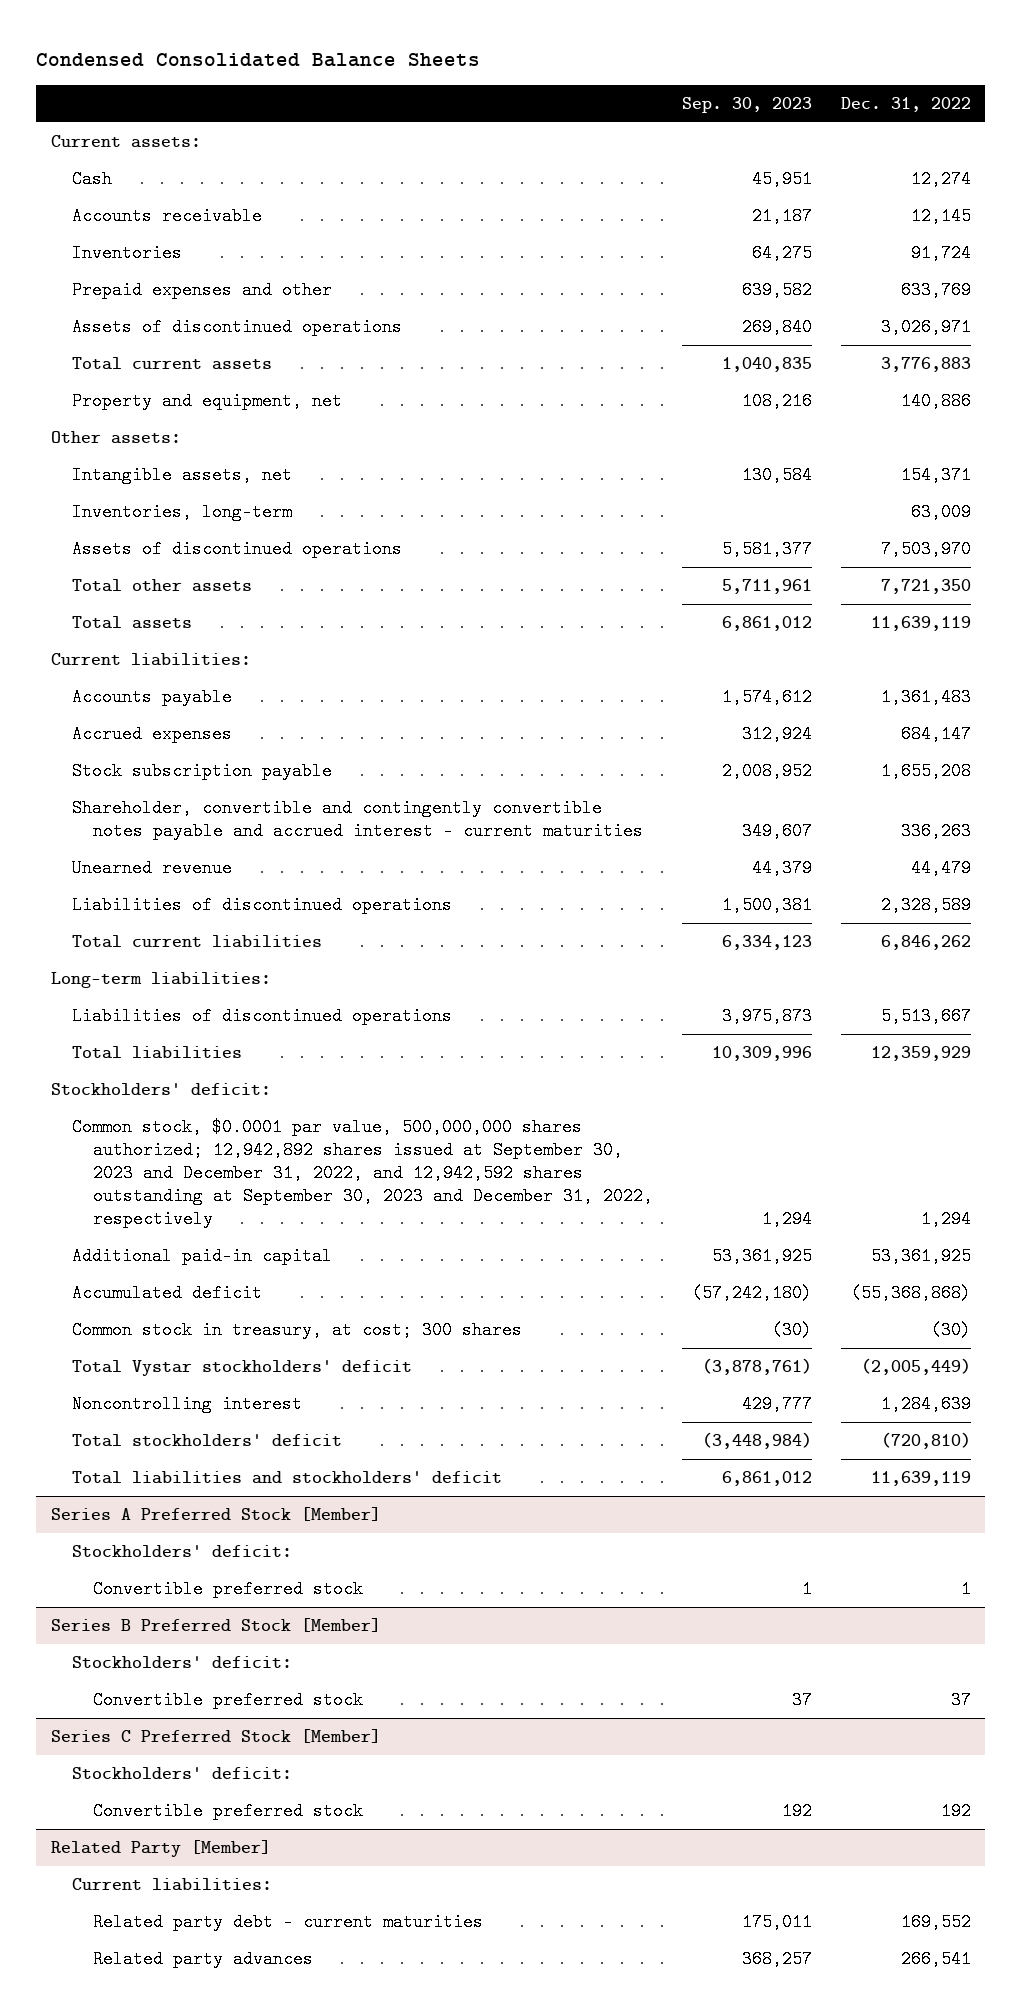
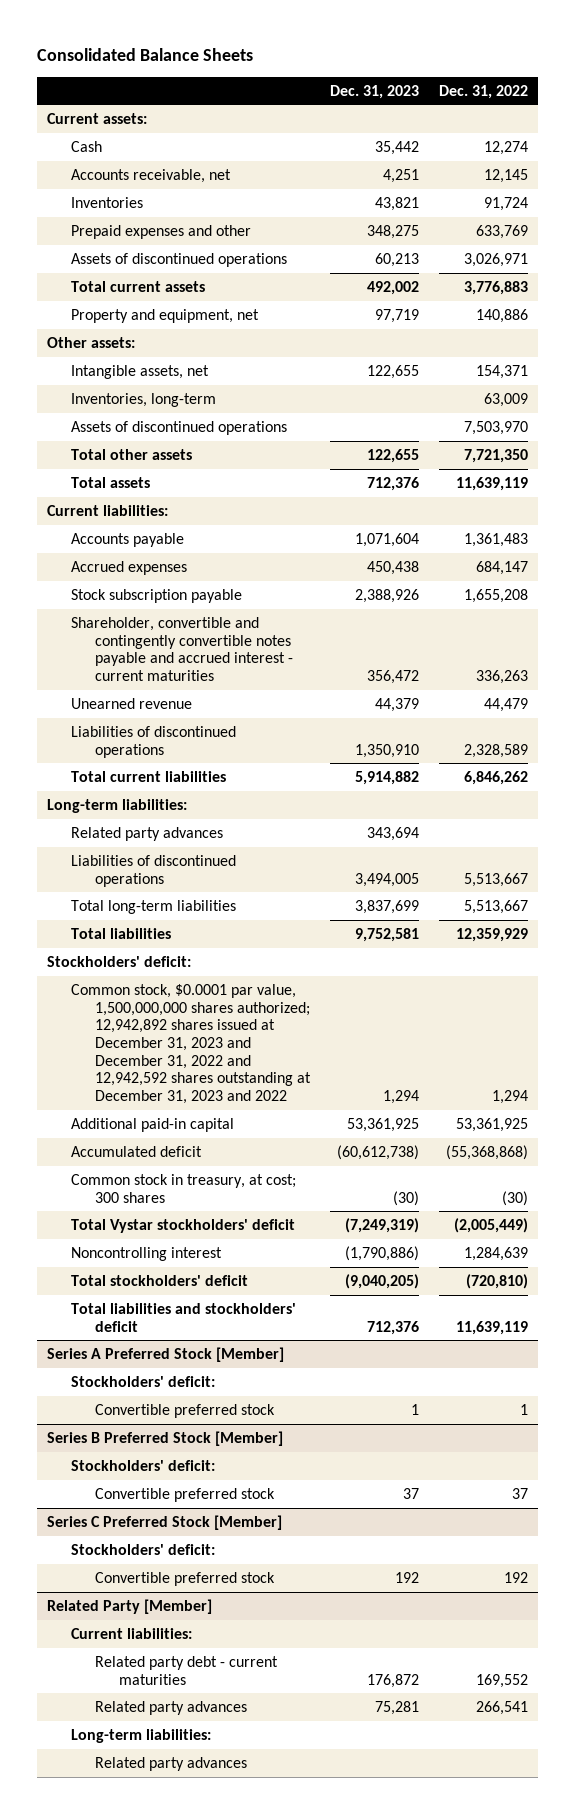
[35,52,480,67] Condensed Consolidated Balance Sheets -> [37,48,254,62] Consolidated Balance Sheets
[681,97,812,114] Sep. 30, 2023 -> none
none -> [330,84,420,99] Dec. 31, 2023
[71,207,262,226] Accounts receivable -> [71,168,232,183] Accounts receivable, net
none -> [71,826,224,841] Related party advances
none -> [71,899,237,914] Total long-term liabilities
[71,1118,653,1229] Common stock, $0.0001 par value, 500,000,000 shares authorized; 12,942,892 shares issued at September 30, 2023 and December 31, 2022, and 12,942,592 shares outstanding at September 30, 2023 and December 31, 2022, respectively -> [71,983,312,1105] Common stock, $0.0001 par value, 1,500,000,000 shares authorized; 12,942,892 shares issued at December 31, 2023 and December 31, 2022 and 12,942,592 shares outstanding at December 31, 2023 and 2022
none -> [71,1728,212,1743] Long-term liabilities:
none -> [95,1756,248,1771] Related party advances

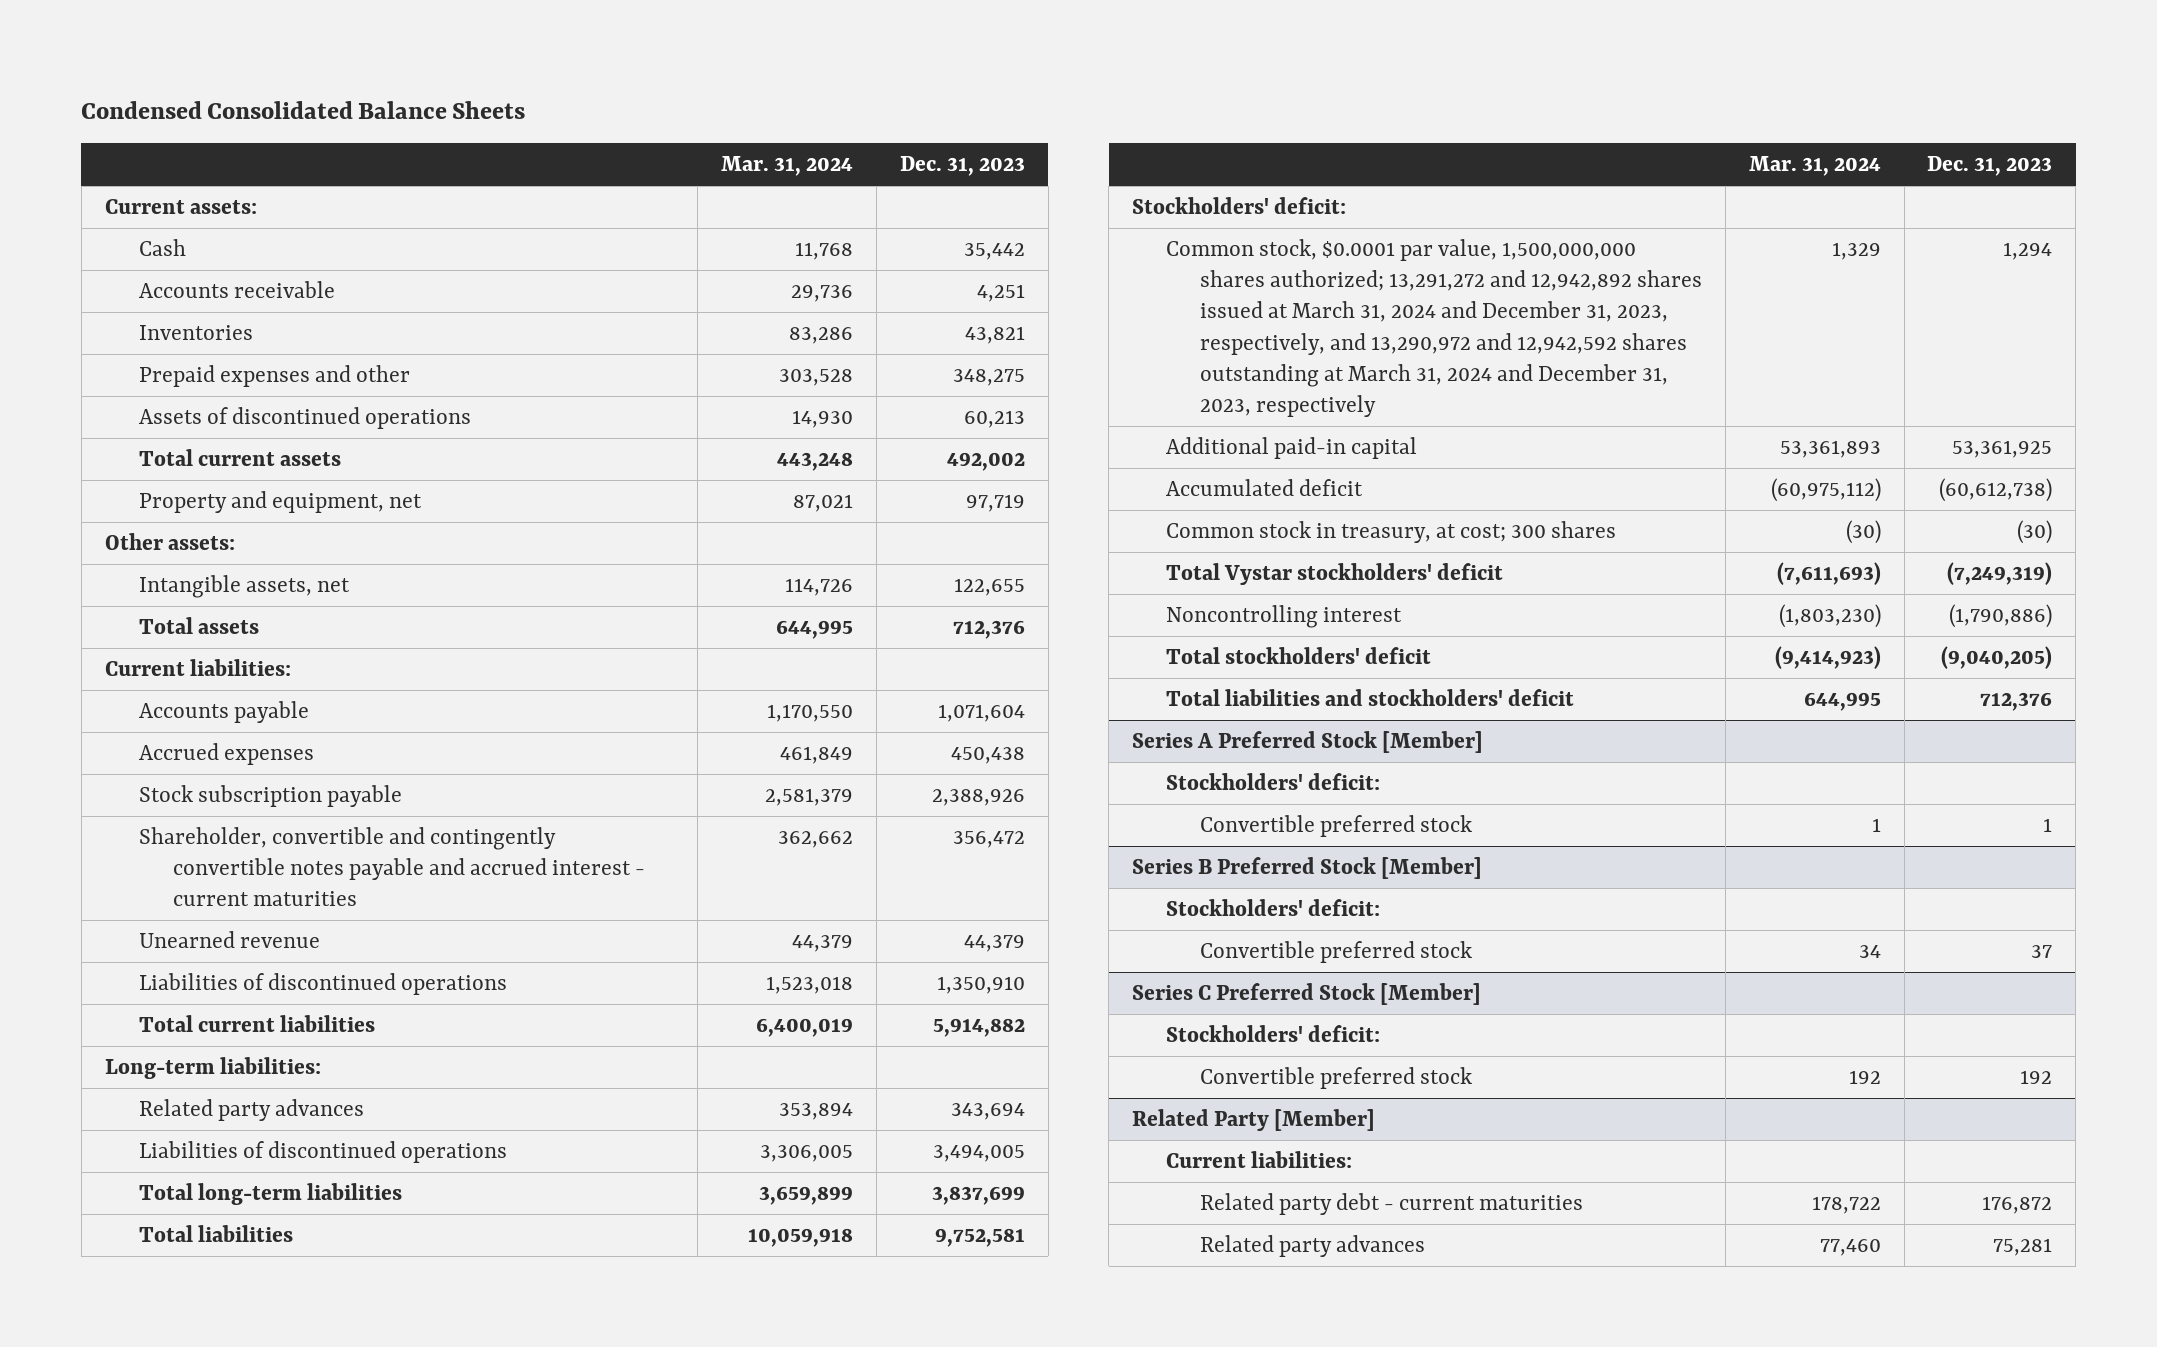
[37,48,254,62] Consolidated Balance Sheets -> [81,100,526,119] Condensed Consolidated Balance Sheets
[439,84,529,99] Dec. 31, 2022 -> none
none -> [721,156,854,177] Mar. 31, 2024
[71,168,232,183] Accounts receivable, net -> [138,280,335,298] Accounts receivable
[71,392,217,407] Inventories, long-term -> none
[71,420,288,435] Assets of discontinued operations -> none
[71,448,193,460] Total other assets -> none
[71,983,312,1105] Common stock, $0.0001 par value, 1,500,000,000 shares authorized; 12,942,892 shares issued at December 31, 2023 and December 31, 2022 and 12,942,592 shares outstanding at December 31, 2023 and 2022 -> [1166,238,1703,418] Common stock, $0.0001 par value, 1,500,000,000 shares authorized; 13,291,272 and 12,942,892 shares issued at March 31, 2024 and December 31, 2023, respectively, and 13,290,972 and 12,942,592 shares outstanding at March 31, 2024 and December 31, 2023, respectively
[71,1728,212,1743] Long-term liabilities: -> none
[95,1756,248,1771] Related party advances -> none

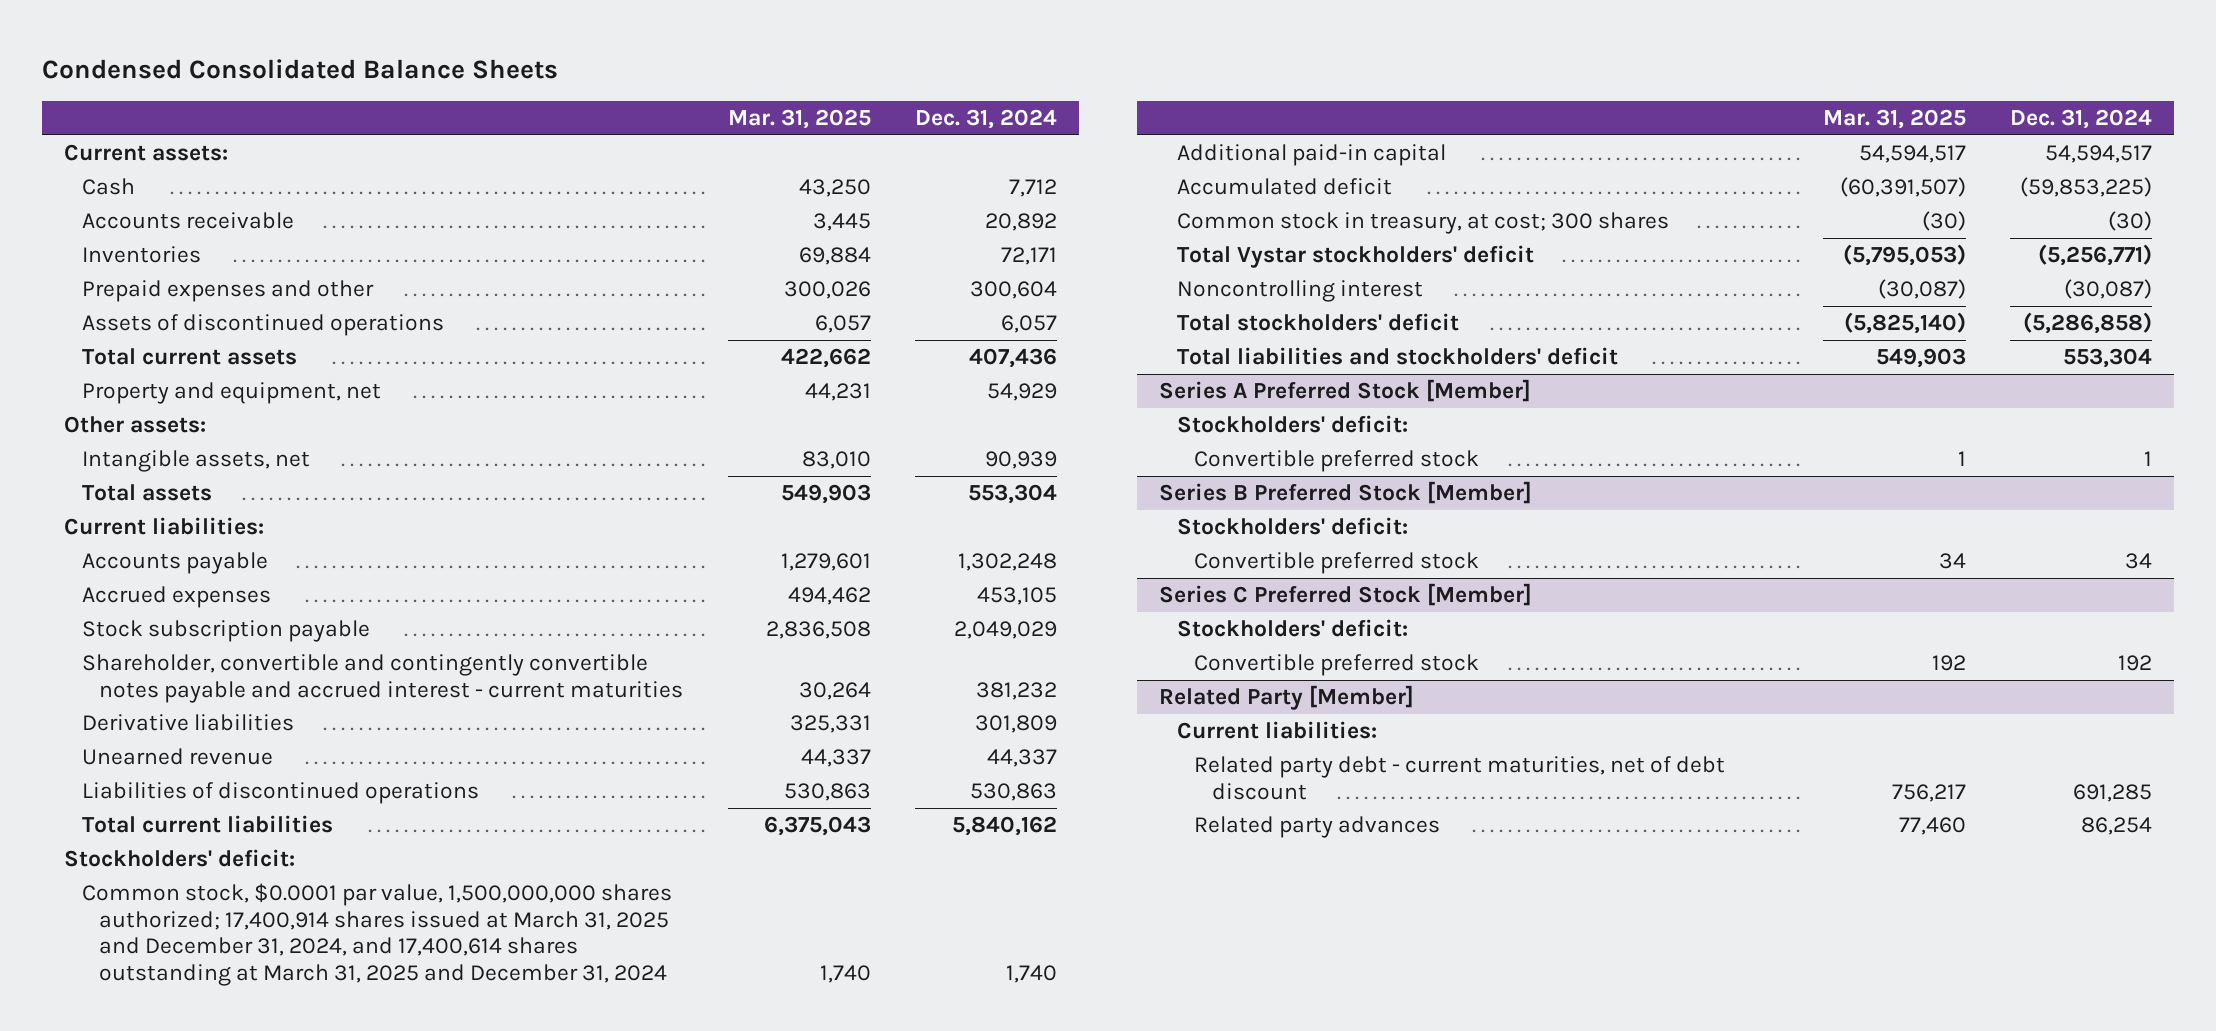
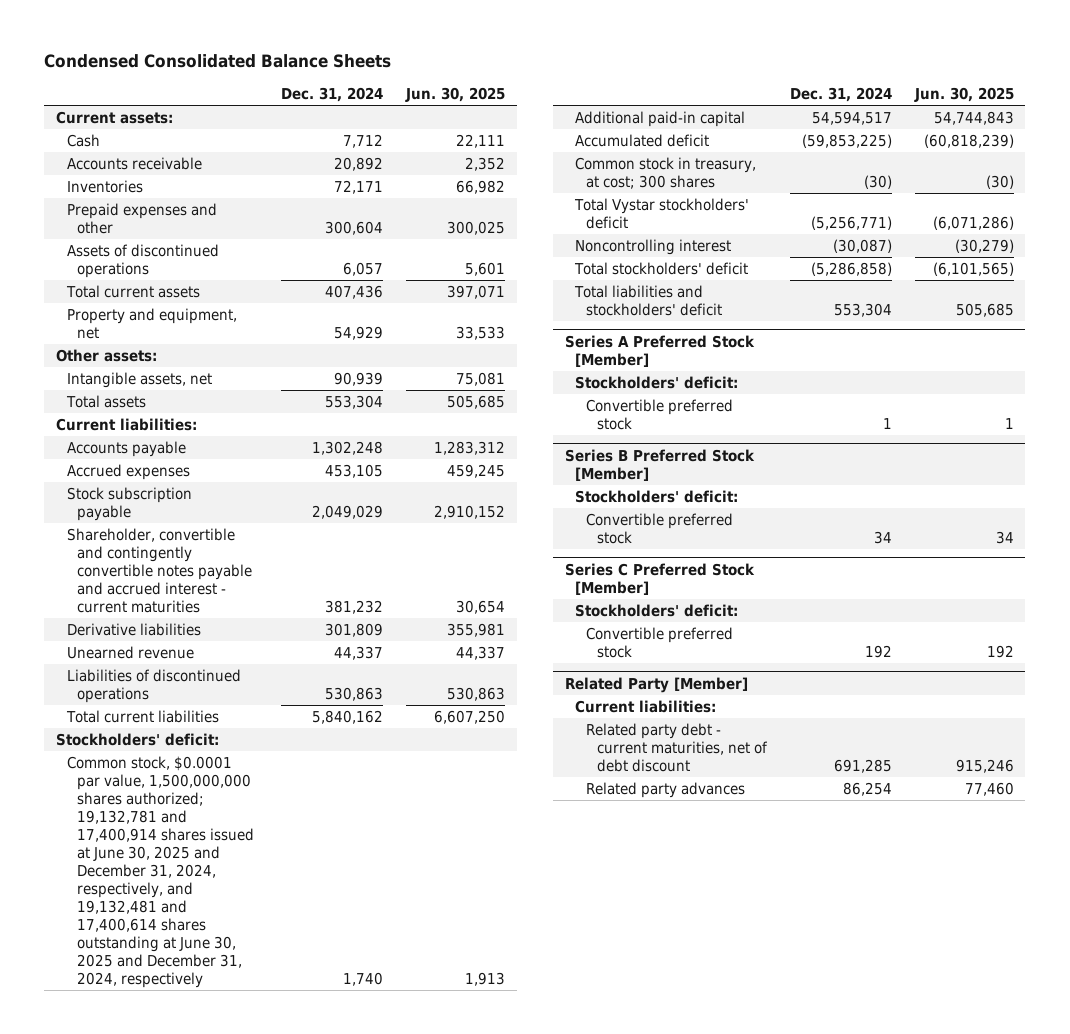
[727,109,871,130] Mar. 31, 2025 -> none
none -> [405,86,506,102] Jun. 30, 2025
[81,883,672,986] Common stock, $0.0001 par value, 1,500,000,000 shares authorized; 17,400,914 shares issued at March 31, 2025 and December 31, 2024, and 17,400,614 shares outstanding at March 31, 2025 and December 31, 2024 -> [66,756,255,989] Common stock, $0.0001 par value, 1,500,000,000 shares authorized; 19,132,781 and 17,400,914 shares issued at June 30, 2025 and December 31, 2024, respectively, and 19,132,481 and 17,400,614 shares outstanding at June 30, 2025 and December 31, 2024, respectively

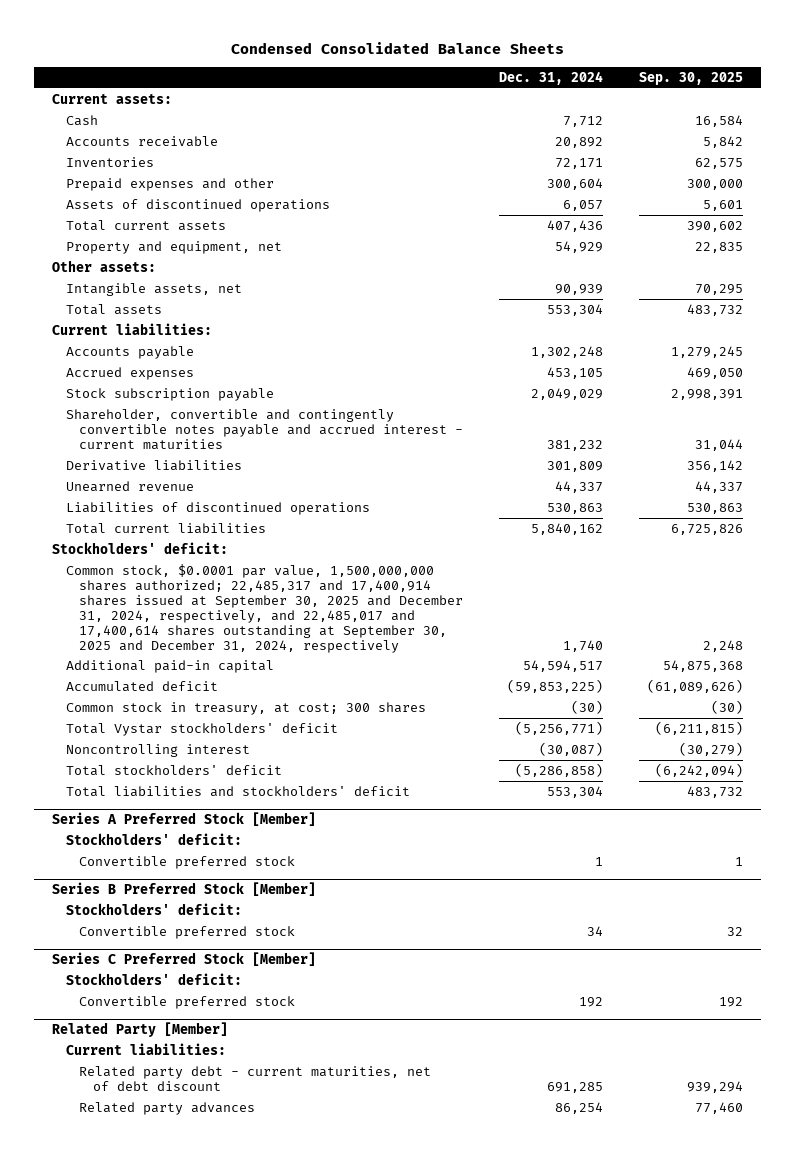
[405,86,506,102] Jun. 30, 2025 -> none
none -> [638,71,743,85] Sep. 30, 2025
[66,756,255,989] Common stock, $0.0001 par value, 1,500,000,000 shares authorized; 19,132,781 and 17,400,914 shares issued at June 30, 2025 and December 31, 2024, respectively, and 19,132,481 and 17,400,614 shares outstanding at June 30, 2025 and December 31, 2024, respectively -> [65,563,464,653] Common stock, $0.0001 par value, 1,500,000,000 shares authorized; 22,485,317 and 17,400,914 shares issued at September 30, 2025 and December 31, 2024, respectively, and 22,485,017 and 17,400,614 shares outstanding at September 30, 2025 and December 31, 2024, respectively

